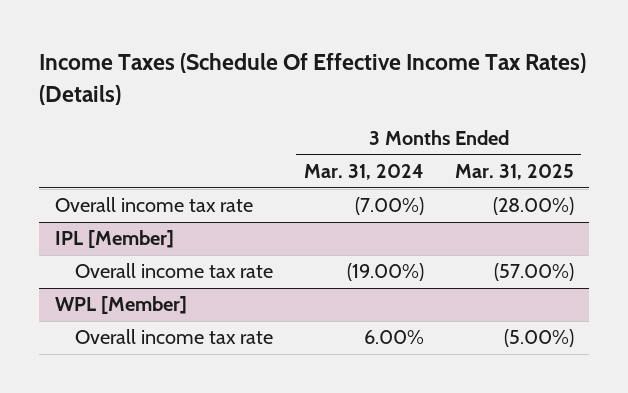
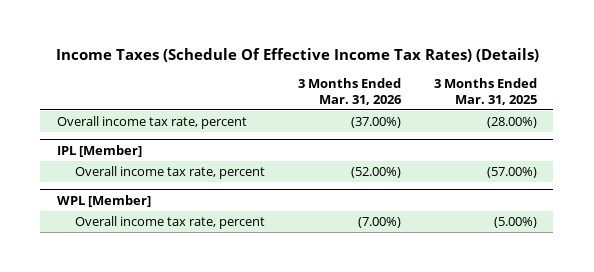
[303,164,424,181] Mar. 31, 2024 -> none
none -> [298,78,403,105] 3 Months Ended Mar. 31, 2026
[54,197,253,213] Overall income tax rate -> [56,116,247,130] Overall income tax rate, percent
[74,263,273,279] Overall income tax rate -> [75,166,266,180] Overall income tax rate, percent
[74,329,273,345] Overall income tax rate -> [75,216,266,230] Overall income tax rate, percent

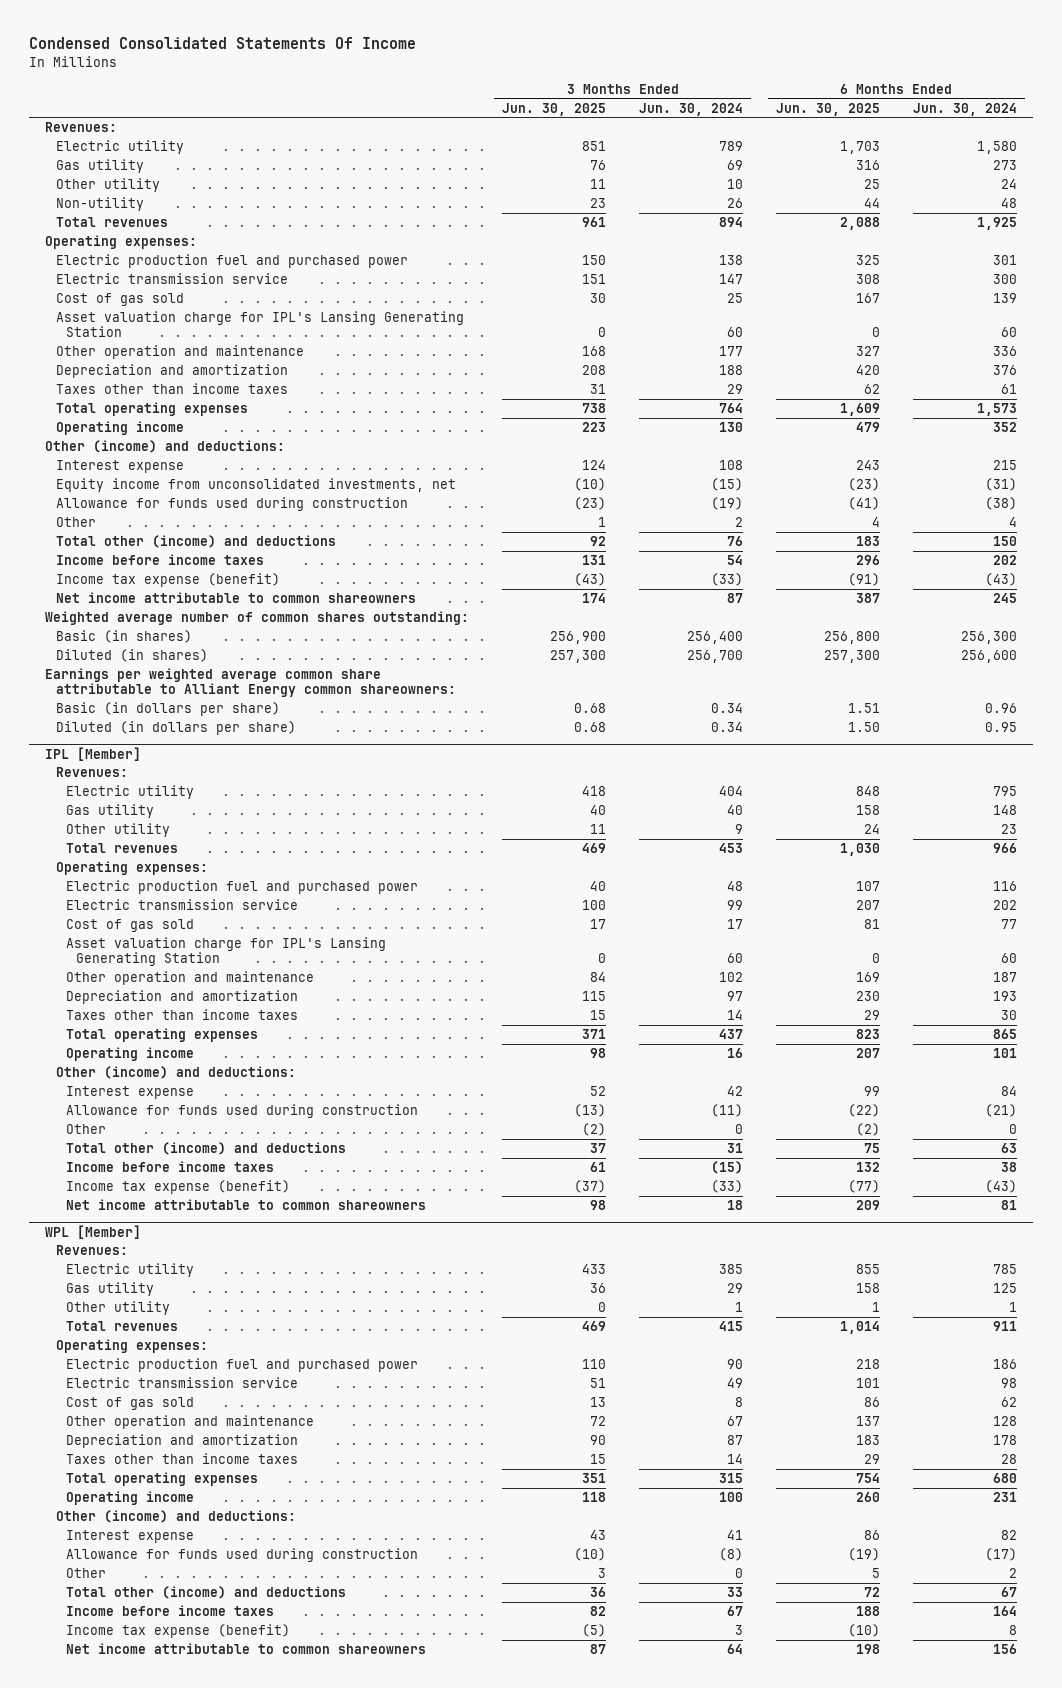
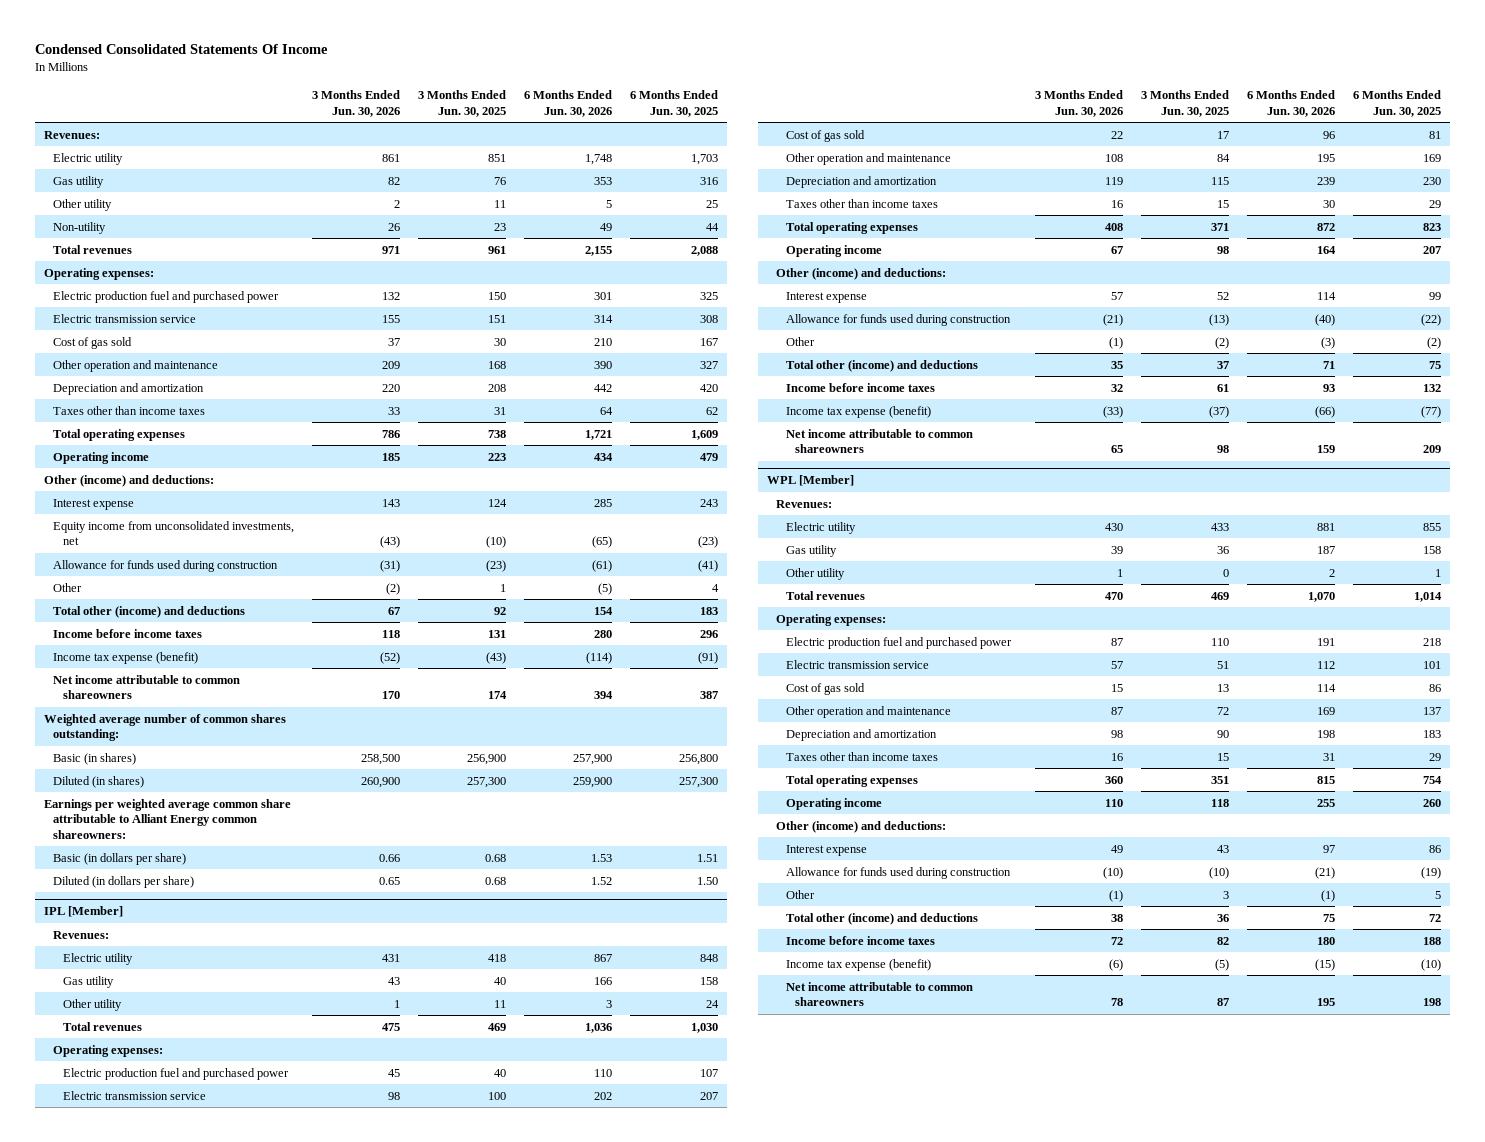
[639,102,744,116] Jun. 30, 2024 -> none
[912,102,1017,116] Jun. 30, 2024 -> none
none -> [312,90,401,117] 3 Months Ended Jun. 30, 2026
none -> [524,90,613,117] 6 Months Ended Jun. 30, 2026
[55,311,464,338] Asset valuation charge for IPL's Lansing Generating Station -> none
[65,937,386,967] Asset valuation charge for IPL's Lansing Generating Station -> none

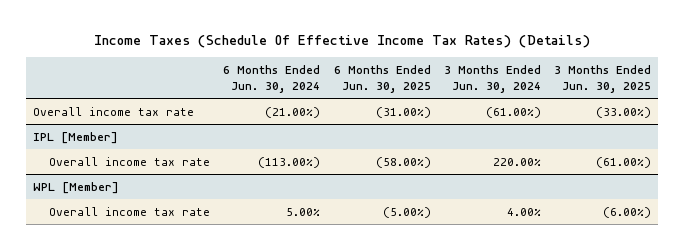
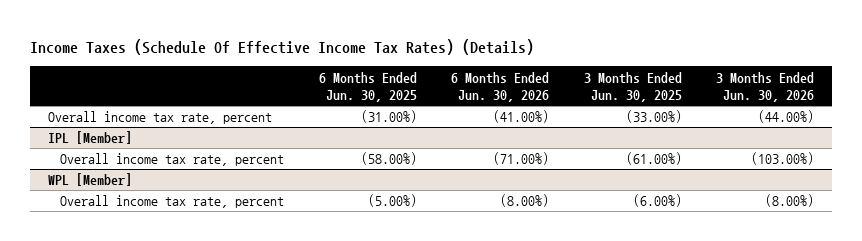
[223,64,321,93] 6 Months Ended Jun. 30, 2024 -> none
[444,64,542,93] 3 Months Ended Jun. 30, 2024 -> none
none -> [451,71,550,103] 6 Months Ended Jun. 30, 2026
none -> [716,71,815,103] 3 Months Ended Jun. 30, 2026
[32,106,194,116] Overall income tax rate -> [47,111,272,125] Overall income tax rate, percent
[49,156,211,166] Overall income tax rate -> [60,153,285,167] Overall income tax rate, percent
[49,206,211,216] Overall income tax rate -> [60,195,285,209] Overall income tax rate, percent

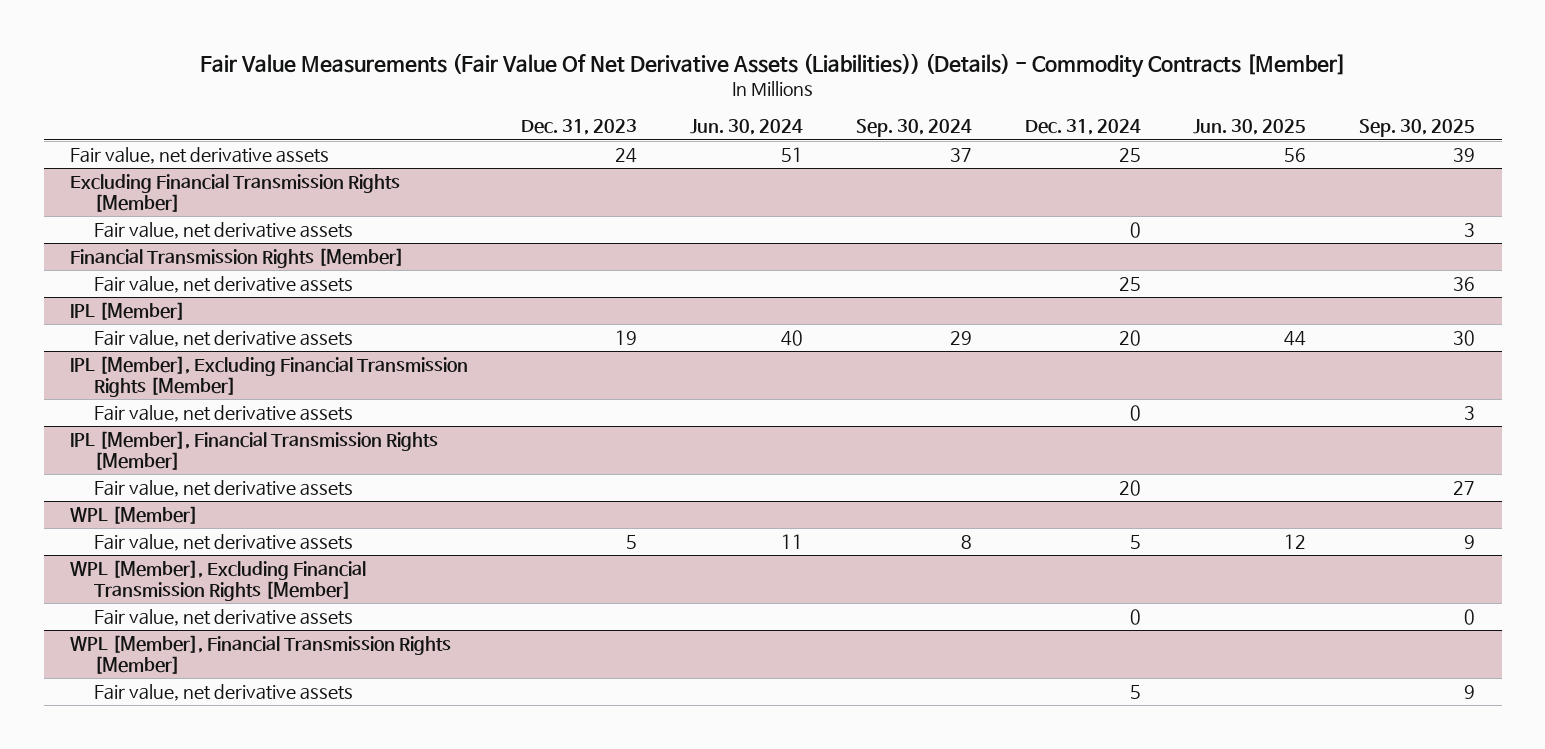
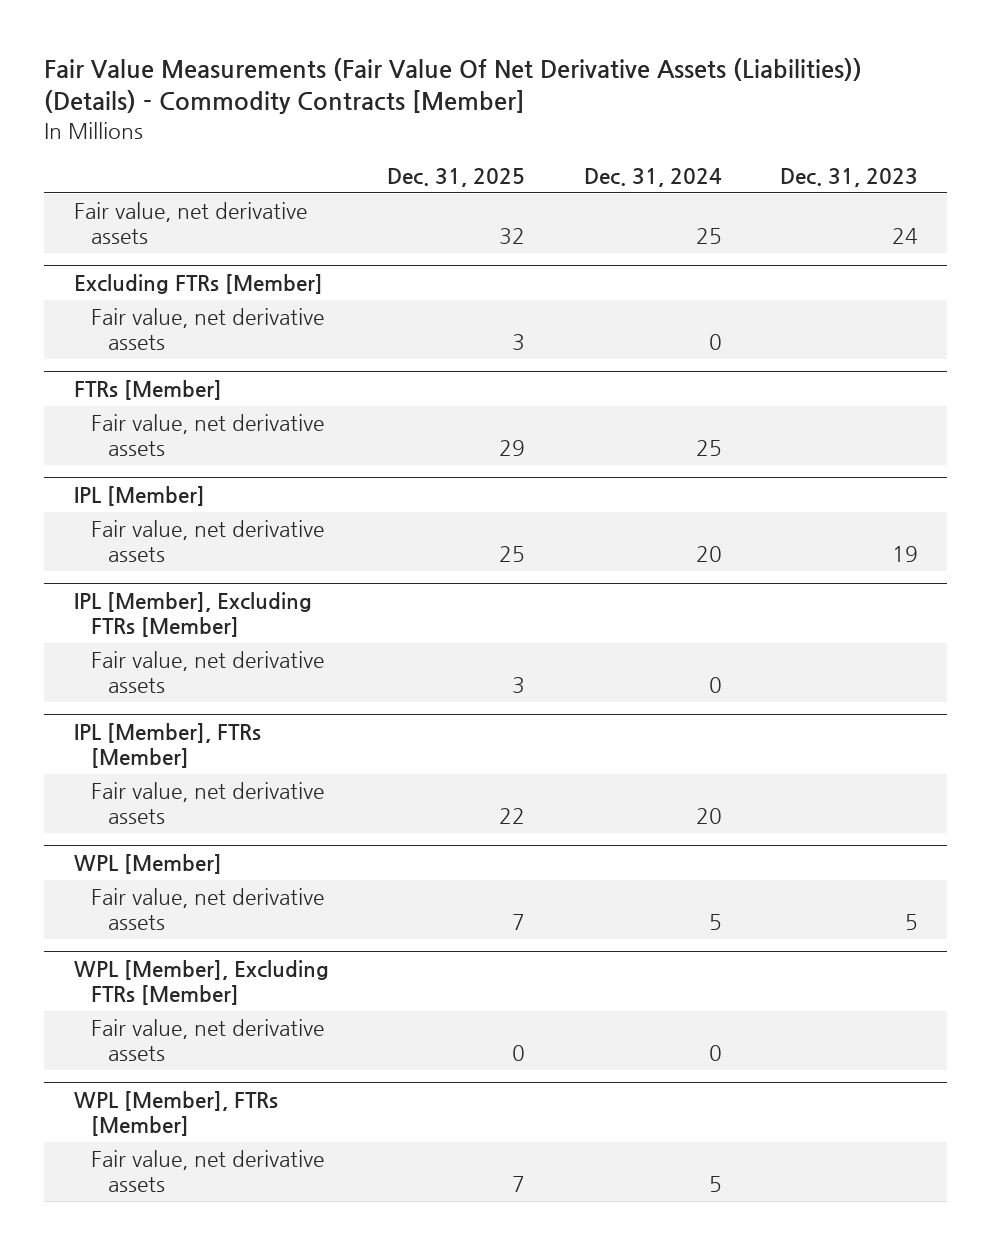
[689,119,803,136] Jun. 30, 2024 -> none
[855,119,972,138] Sep. 30, 2024 -> none
[1193,119,1307,136] Jun. 30, 2025 -> none
[1359,119,1476,138] Sep. 30, 2025 -> none
none -> [387,167,526,187] Dec. 31, 2025
[70,173,401,212] Excluding Financial Transmission Rights [Member] -> [73,273,323,294] Excluding FTRs [Member]
[70,247,405,268] Financial Transmission Rights [Member] -> [73,379,222,400] FTRs [Member]
[70,355,469,397] IPL [Member], Excluding Financial Transmission Rights [Member] -> none
none -> [73,591,312,637] IPL [Member], Excluding FTRs [Member]
[70,430,439,470] IPL [Member], Financial Transmission Rights [Member] -> none
none -> [73,722,261,768] IPL [Member], FTRs [Member]
[70,559,367,601] WPL [Member], Excluding Financial Transmission Rights [Member] -> none
none -> [73,959,329,1005] WPL [Member], Excluding FTRs [Member]
[70,634,452,674] WPL [Member], Financial Transmission Rights [Member] -> none
none -> [73,1090,278,1136] WPL [Member], FTRs [Member]

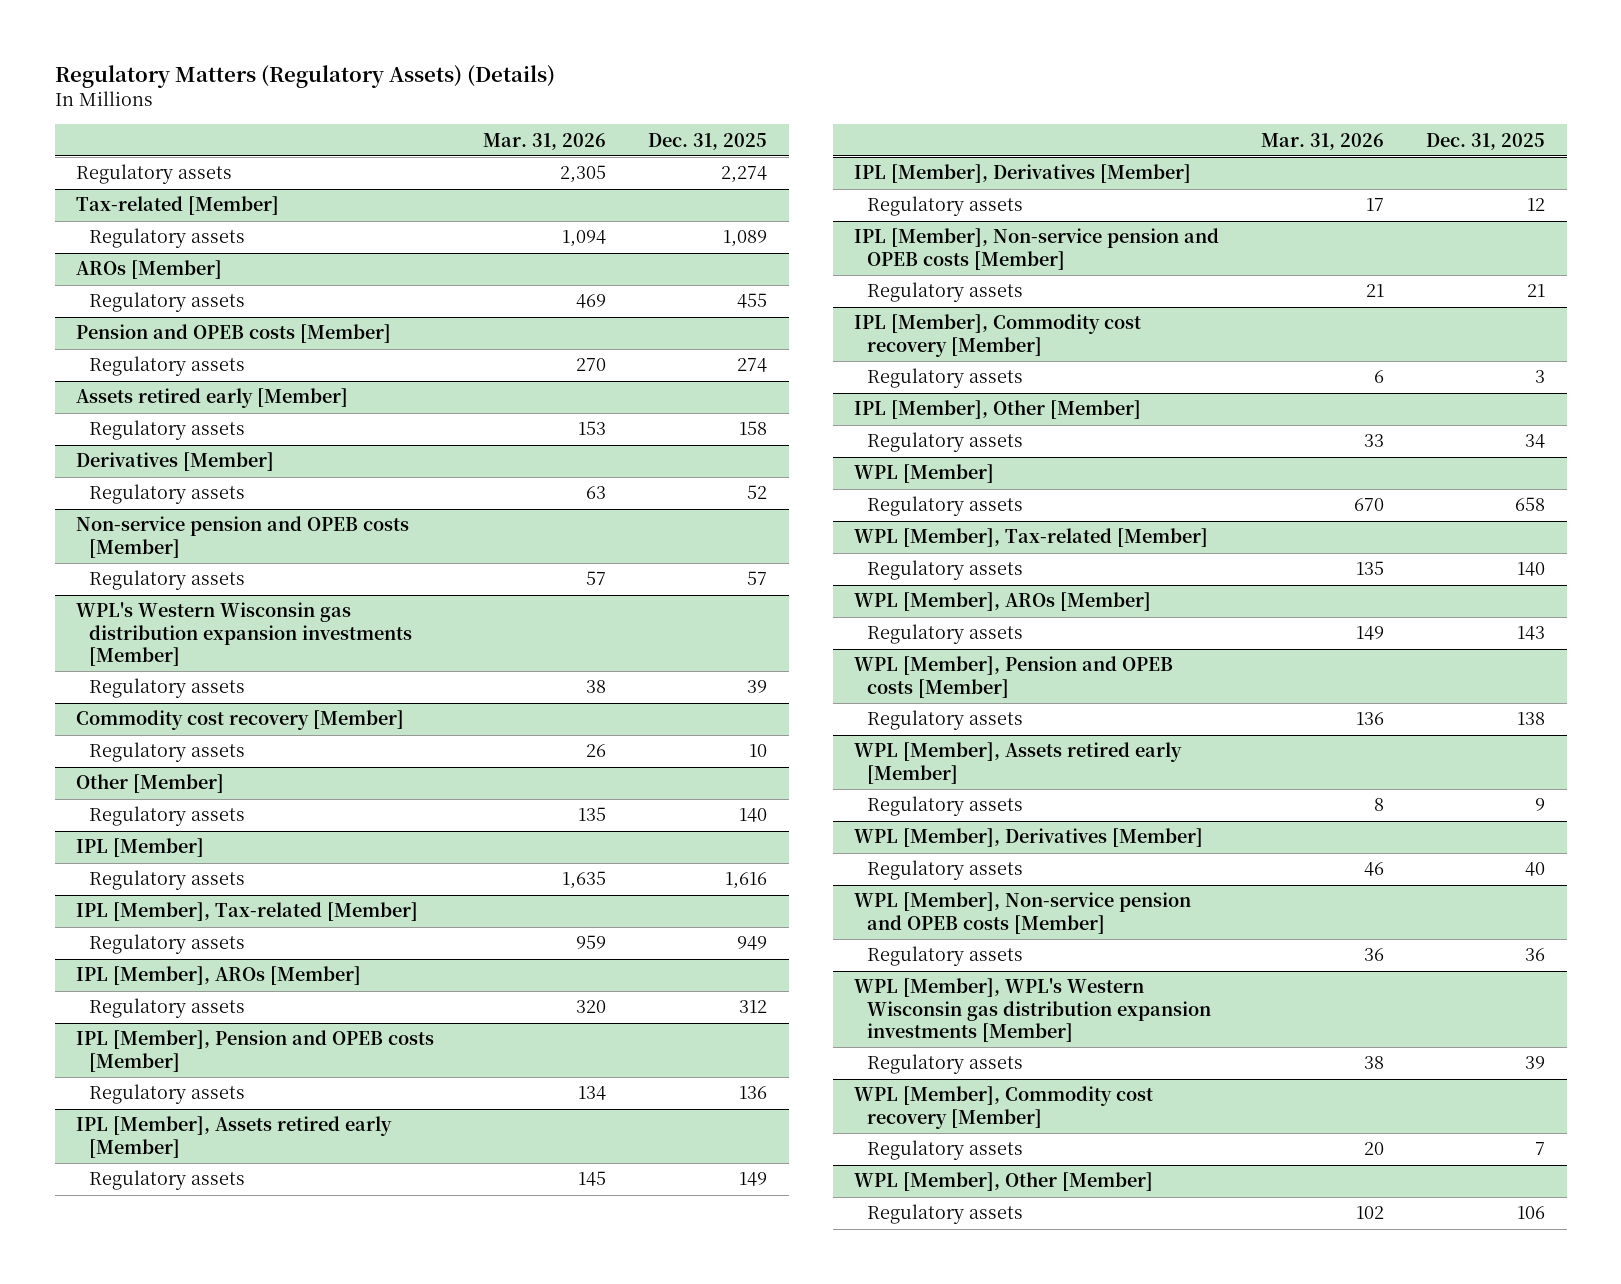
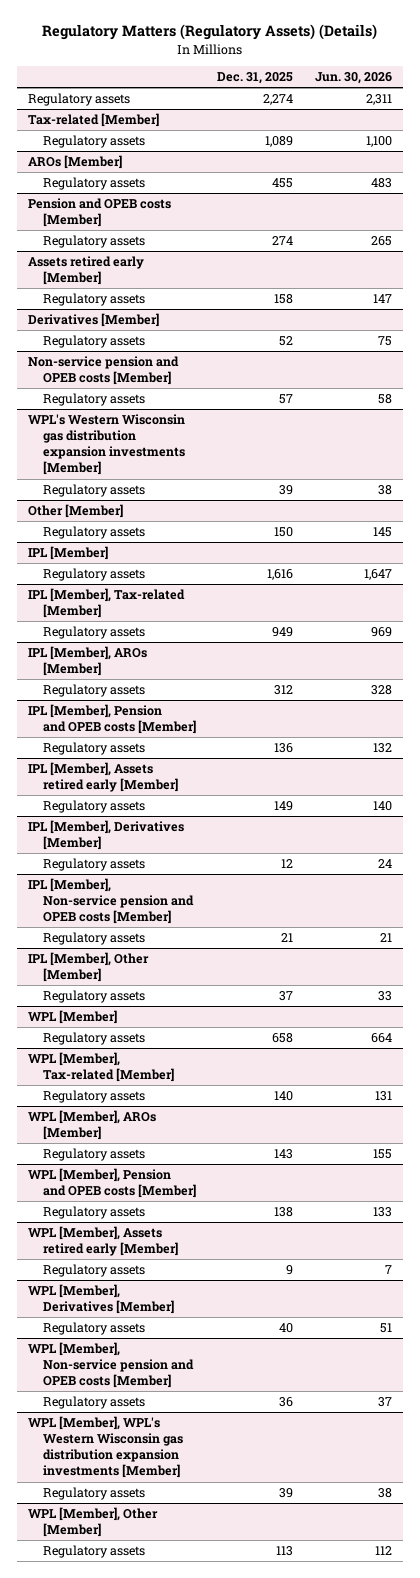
[483,132,607,150] Mar. 31, 2026 -> none
none -> [315,72,393,85] Jun. 30, 2026
[75,710,404,731] Commodity cost recovery [Member] -> none
[89,742,246,763] Regulatory assets -> none
[739,808,768,823] 140 -> [274,527,294,538] 150
[854,314,1142,357] IPL [Member], Commodity cost recovery [Member] -> none
[867,368,1024,389] Regulatory assets -> none
[1525,434,1546,449] 34 -> [279,991,294,1002] 37
[854,1086,1154,1129] WPL [Member], Commodity cost recovery [Member] -> none
[867,1140,1024,1161] Regulatory assets -> none
[1517,1206,1546,1220] 106 -> [276,1546,294,1557] 113

